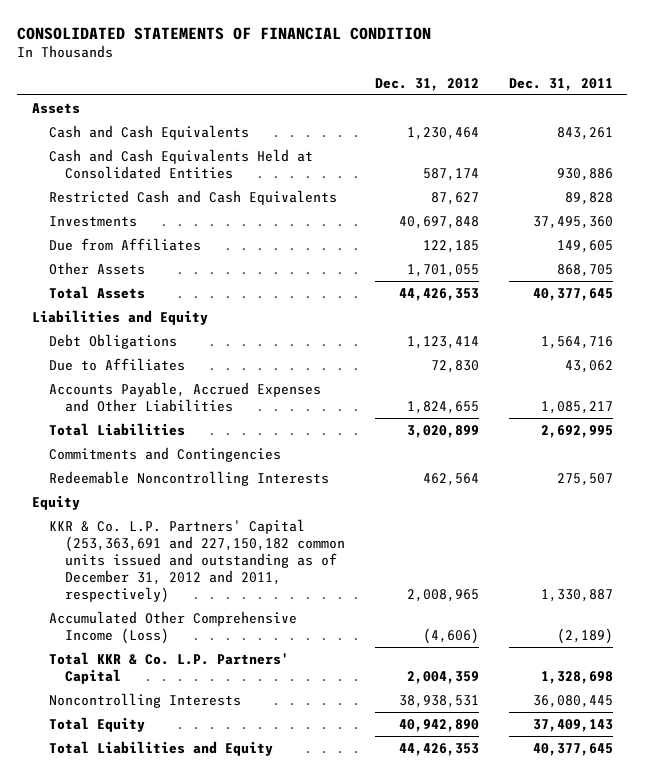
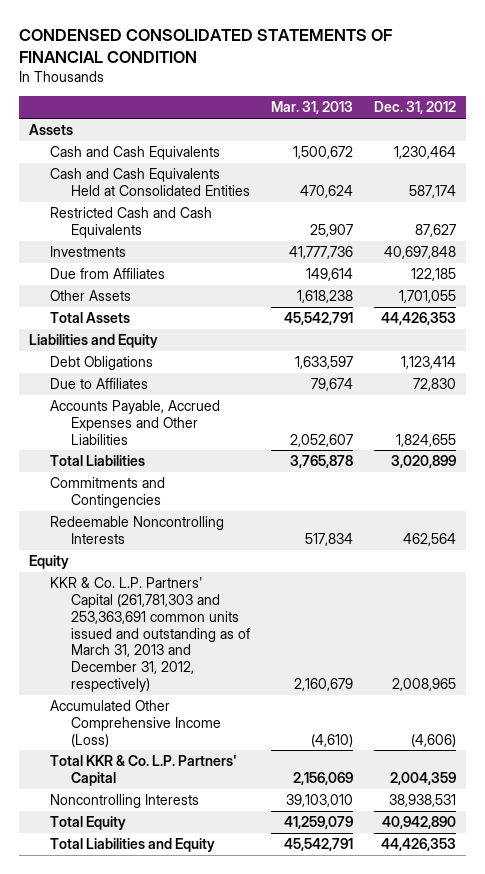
[17,26,432,40] CONSOLIDATED STATEMENTS OF FINANCIAL CONDITION -> [18,28,393,63] CONDENSED CONSOLIDATED STATEMENTS OF FINANCIAL CONDITION
[508,77,613,91] Dec. 31, 2011 -> none
none -> [270,101,353,115] Mar. 31, 2013
[48,518,346,604] KKR & Co. L.P. Partners' Capital (253,363,691 and 227,150,182 common units issued and outstanding as of December 31, 2012 and 2011, respectively) -> [50,577,251,692] KKR & Co. L.P. Partners' Capital (261,781,303 and 253,363,691 common units issued and outstanding as of March 31, 2013 and December 31, 2012, respectively)

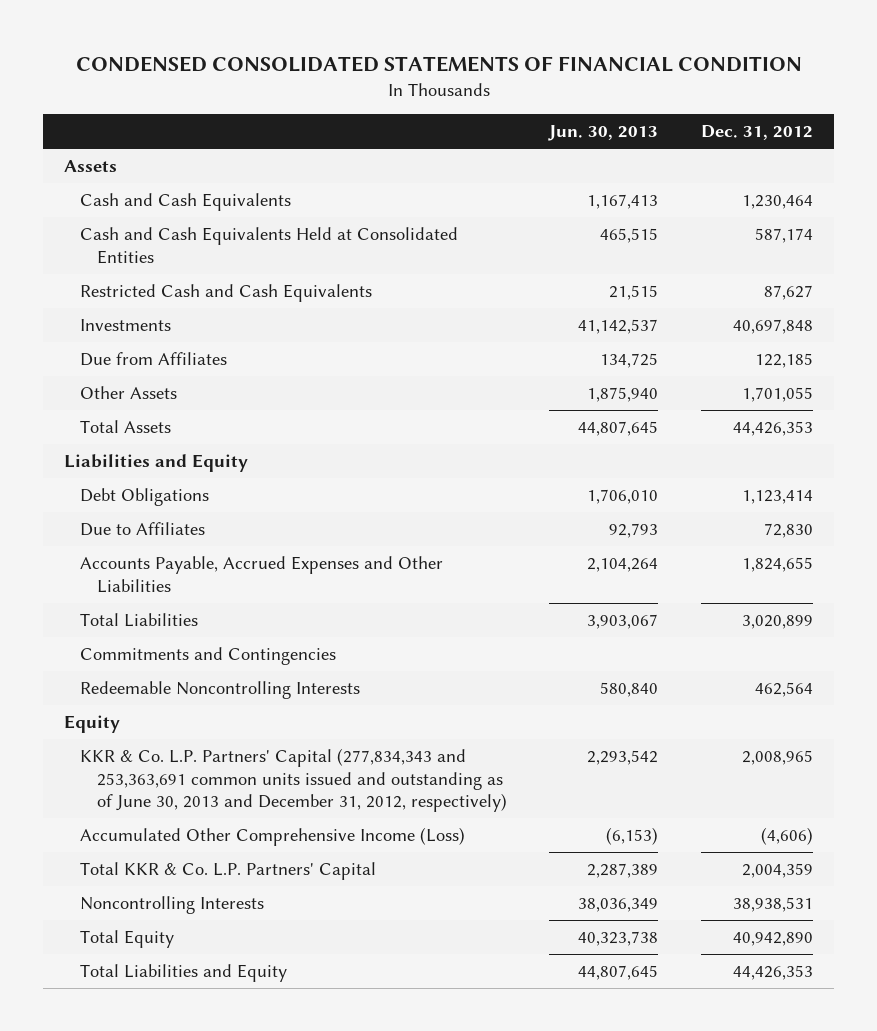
[270,101,353,115] Mar. 31, 2013 -> none
none -> [548,124,659,141] Jun. 30, 2013
[50,577,251,692] KKR & Co. L.P. Partners' Capital (261,781,303 and 253,363,691 common units issued and outstanding as of March 31, 2013 and December 31, 2012, respectively) -> [80,748,507,813] KKR & Co. L.P. Partners' Capital (277,834,343 and 253,363,691 common units issued and outstanding as of June 30, 2013 and December 31, 2012, respectively)

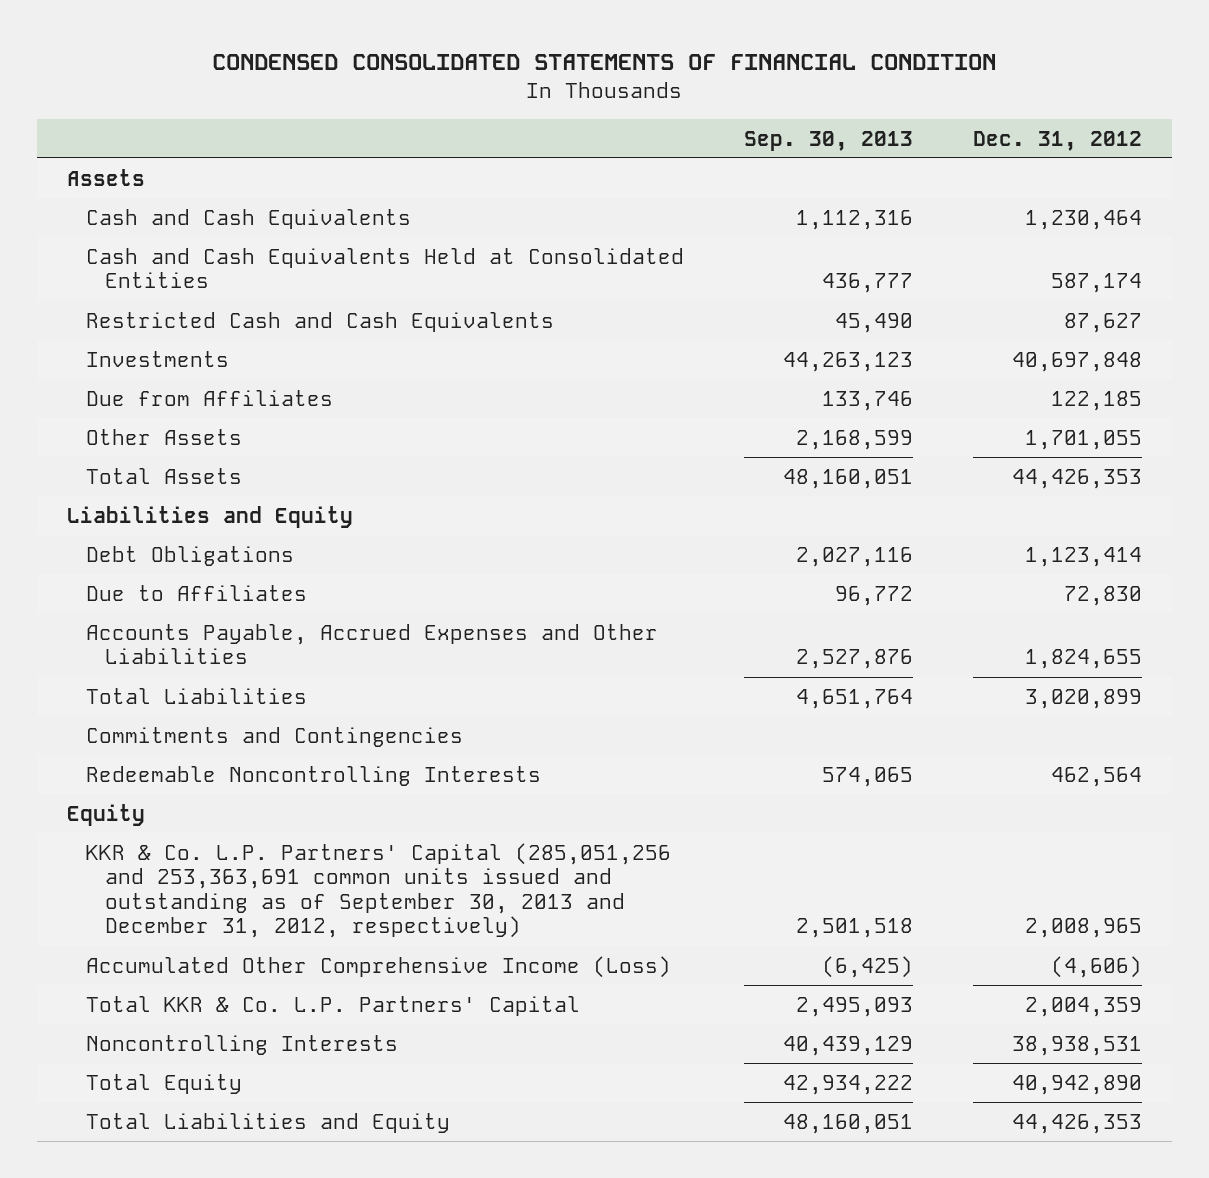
[548,124,659,141] Jun. 30, 2013 -> none
none -> [743,130,913,151] Sep. 30, 2013
[80,748,507,813] KKR & Co. L.P. Partners' Capital (277,834,343 and 253,363,691 common units issued and outstanding as of June 30, 2013 and December 31, 2012, respectively) -> [85,842,671,939] KKR & Co. L.P. Partners' Capital (285,051,256 and 253,363,691 common units issued and outstanding as of September 30, 2013 and December 31, 2012, respectively)

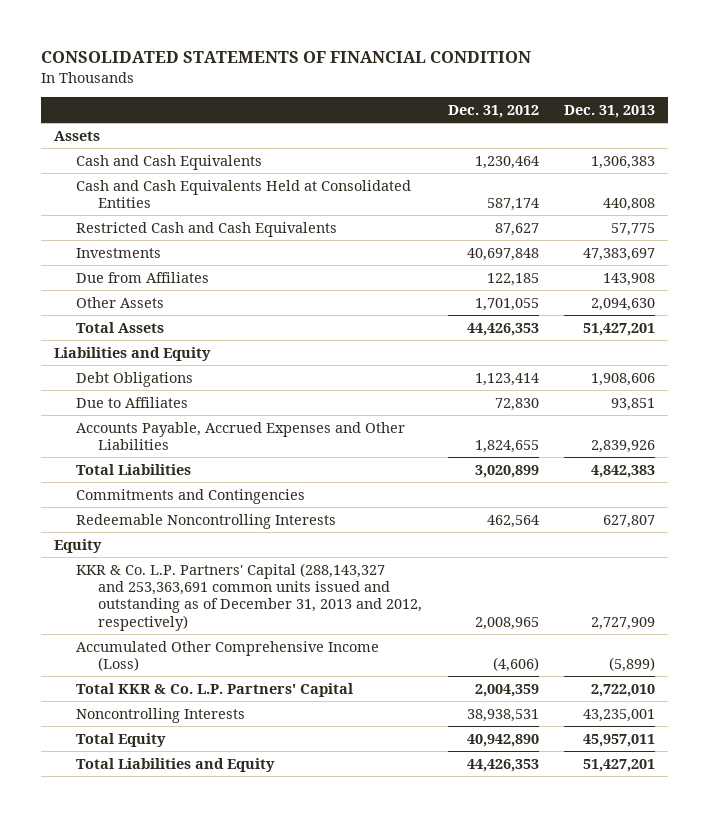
[212,53,997,70] CONDENSED CONSOLIDATED STATEMENTS OF FINANCIAL CONDITION -> [40,51,531,64] CONSOLIDATED STATEMENTS OF FINANCIAL CONDITION
[743,130,913,151] Sep. 30, 2013 -> none
none -> [564,104,656,118] Dec. 31, 2013
[85,842,671,939] KKR & Co. L.P. Partners' Capital (285,051,256 and 253,363,691 common units issued and outstanding as of September 30, 2013 and December 31, 2012, respectively) -> [76,562,423,631] KKR & Co. L.P. Partners' Capital (288,143,327 and 253,363,691 common units issued and outstanding as of December 31, 2013 and 2012, respectively)

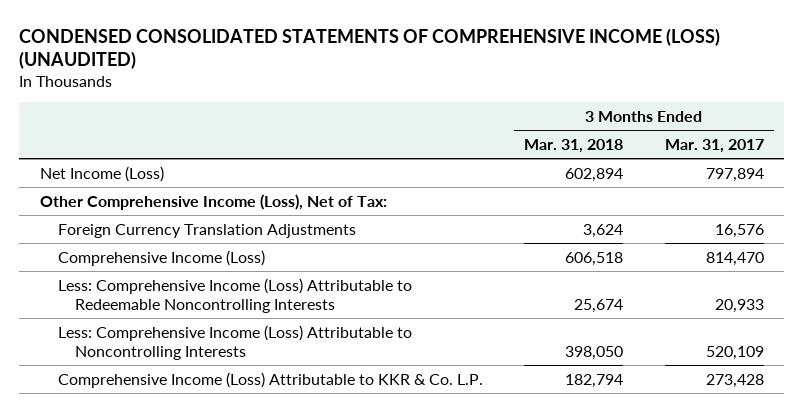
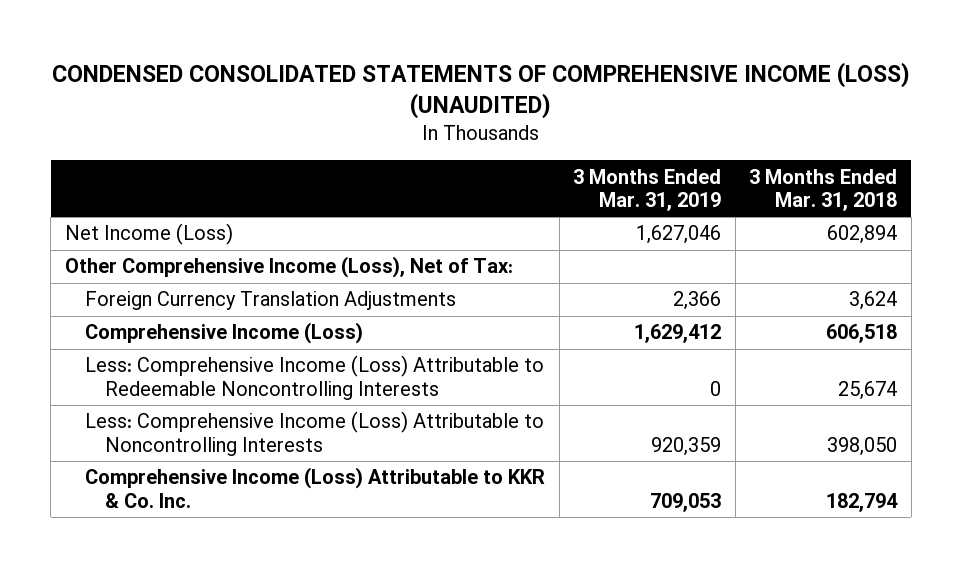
[664,138,764,153] Mar. 31, 2017 -> none
none -> [573,168,722,211] 3 Months Ended Mar. 31, 2019
[57,371,483,388] Comprehensive Income (Loss) Attributable to KKR & Co. L.P. -> [85,467,546,508] Comprehensive Income (Loss) Attributable to KKR & Co. Inc.

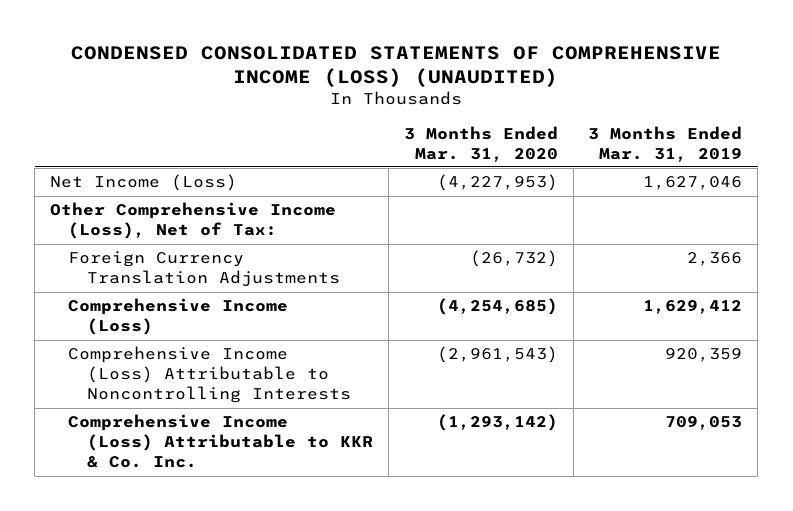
[749,168,898,211] 3 Months Ended Mar. 31, 2018 -> none
none -> [403,125,558,162] 3 Months Ended Mar. 31, 2020
[85,355,545,400] Less: Comprehensive Income (Loss) Attributable to Redeemable Noncontrolling Interests -> none
[85,411,545,456] Less: Comprehensive Income (Loss) Attributable to Noncontrolling Interests -> [68,346,351,404] Comprehensive Income (Loss) Attributable to Noncontrolling Interests

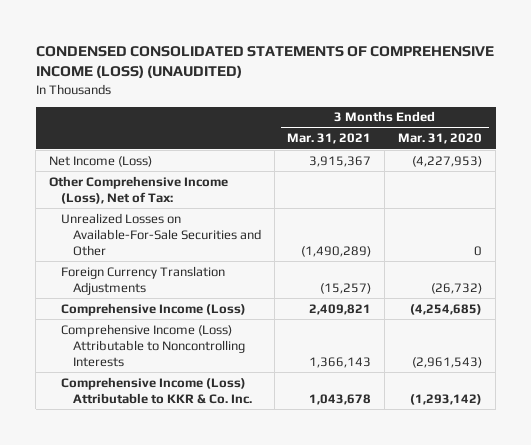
[588,125,743,162] 3 Months Ended Mar. 31, 2019 -> none
none -> [287,133,372,145] Mar. 31, 2021
none -> [60,212,261,256] Unrealized Losses on Available-For-Sale Securities and Other

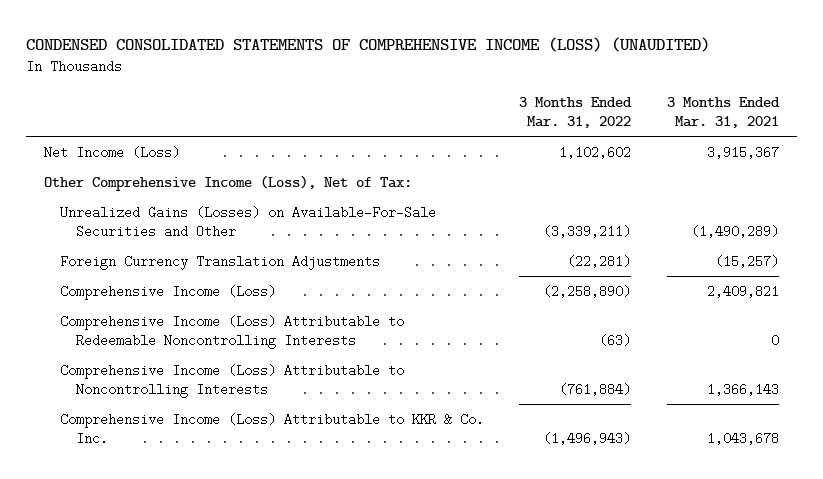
[398,133,483,145] Mar. 31, 2020 -> none
none -> [519,96,633,129] 3 Months Ended Mar. 31, 2022
[60,212,261,256] Unrealized Losses on Available-For-Sale Securities and Other -> [59,205,436,239] Unrealized Gains (Losses) on Available-For-Sale Securities and Other
none -> [59,314,404,350] Comprehensive Income (Loss) Attributable to Redeemable Noncontrolling Interests

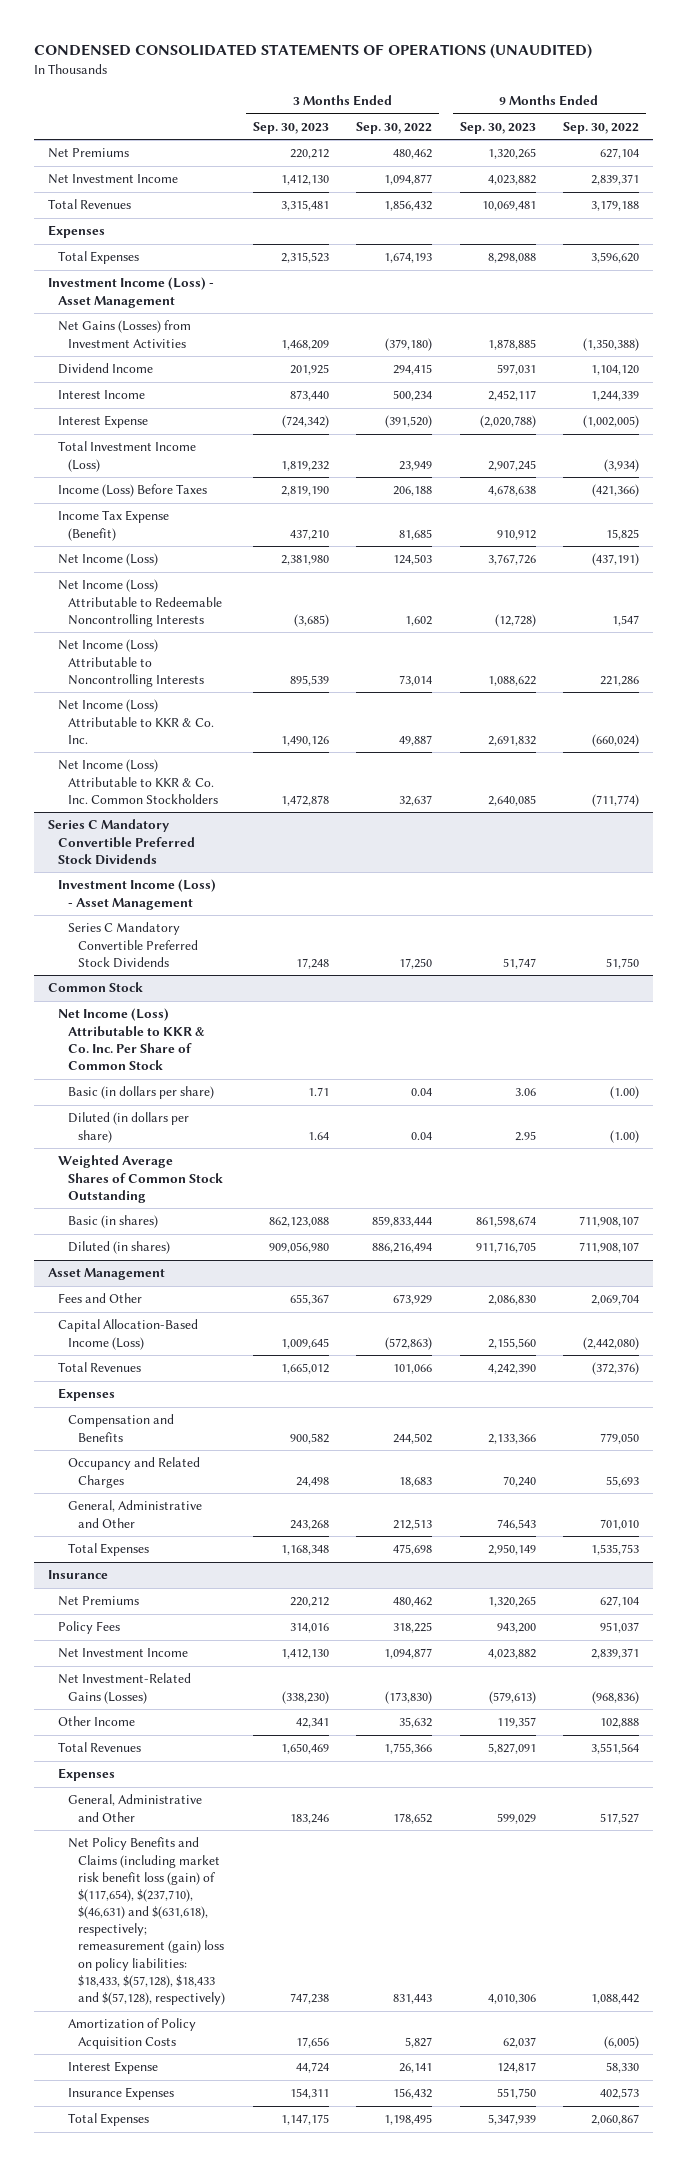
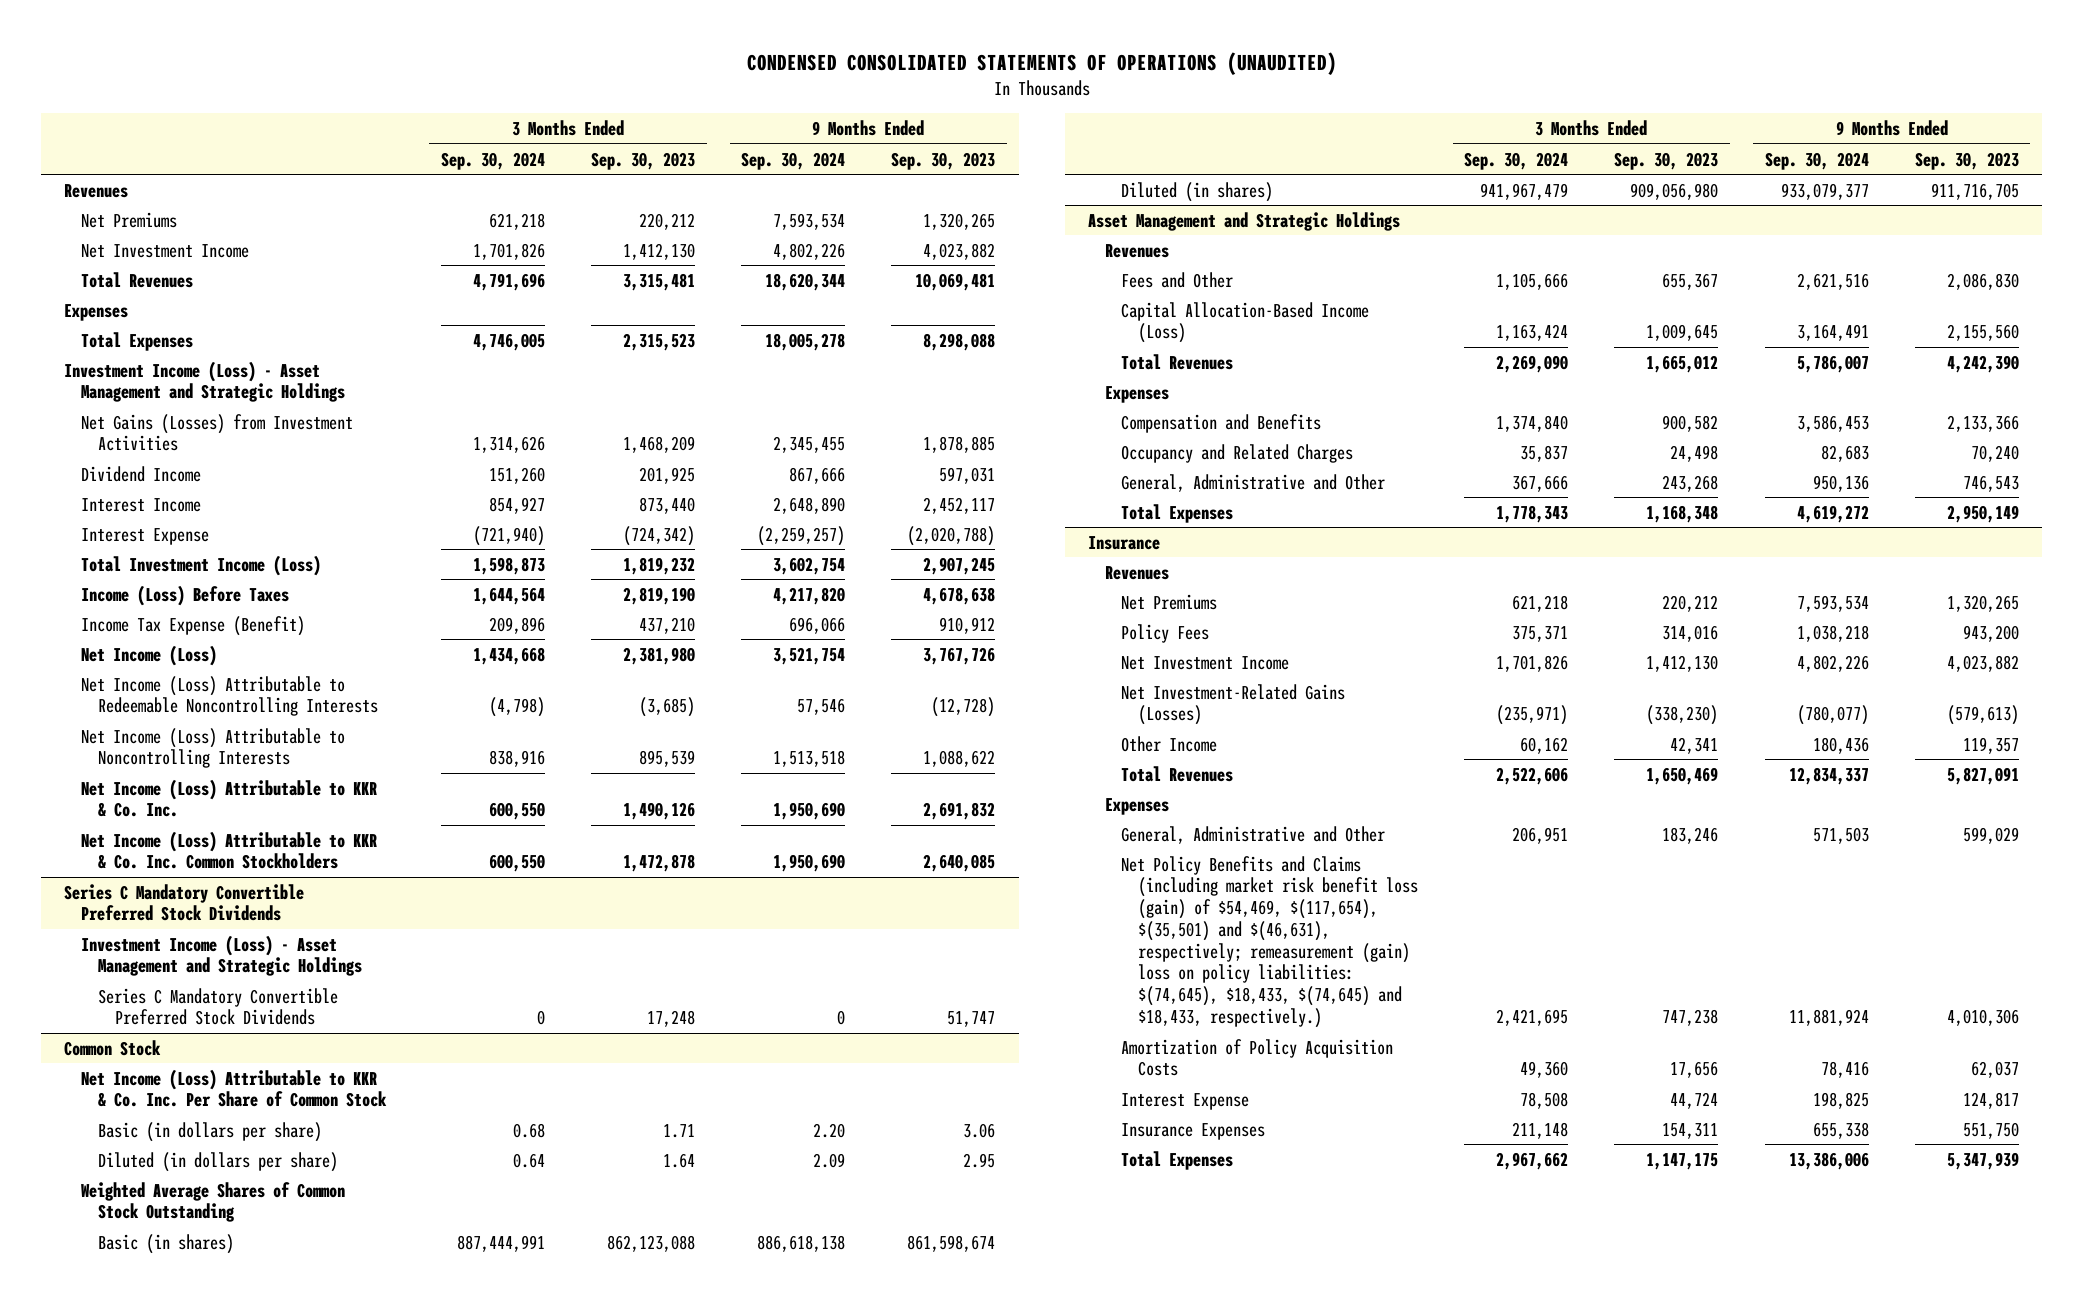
[356,121,433,134] Sep. 30, 2022 -> none
[563,121,640,134] Sep. 30, 2022 -> none
none -> [440,151,545,170] Sep. 30, 2024
none -> [741,151,846,170] Sep. 30, 2024
none -> [64,183,129,198] Revenues
[47,277,214,308] Investment Income (Loss) - Asset Management -> [64,360,346,403] Investment Income (Loss) - Asset Management and Strategic Holdings
[57,879,216,910] Investment Income (Loss) - Asset Management -> [81,934,362,977] Investment Income (Loss) - Asset Management and Strategic Holdings
[47,1268,165,1281] Asset Management -> none
none -> [1087,211,1400,231] Asset Management and Strategic Holdings
none -> [1104,243,1169,258] Revenues
none -> [1104,565,1169,580] Revenues
[68,1837,226,2005] Net Policy Benefits and Claims (including market risk benefit loss (gain) of $(117,654), $(237,710), $(46,631) and $(631,618), respectively; remeasurement (gain) loss on policy liabilities: $18,433, $(57,128), $18,433 and $(57,128), respectively) -> [1121,855,1418,1028] Net Policy Benefits and Claims (including market risk benefit loss (gain) of $54,469, $(117,654), $(35,501) and $(46,631), respectively; remeasurement (gain) loss on policy liabilities: $(74,645), $18,433, $(74,645) and $18,433, respectively.)

